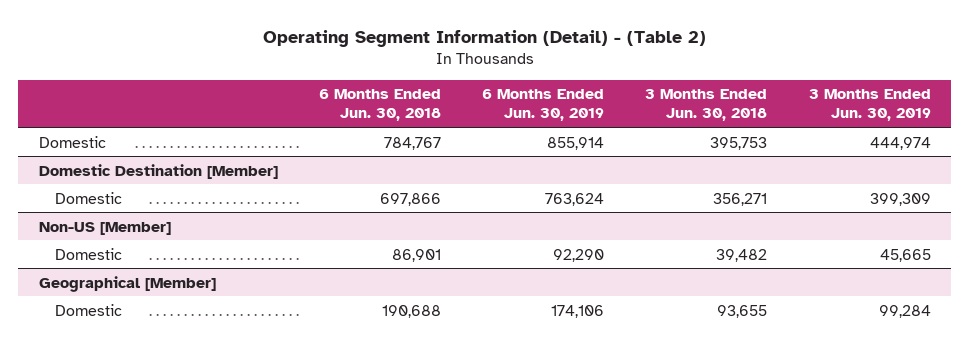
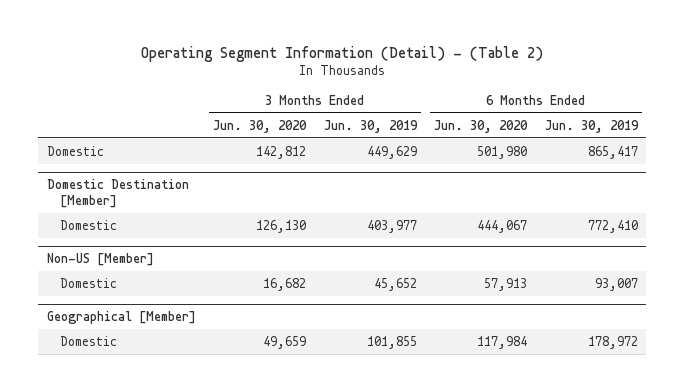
[319,89,442,122] 6 Months Ended Jun. 30, 2018 -> none
[645,89,768,122] 3 Months Ended Jun. 30, 2018 -> none
none -> [213,119,308,133] Jun. 30, 2020
none -> [434,119,529,133] Jun. 30, 2020
[547,136,605,150] 855,914 -> [587,145,638,159] 865,417
[869,136,931,150] 444,974 -> [366,145,417,159] 449,629
[545,192,605,206] 763,624 -> [587,219,638,233] 772,410
[869,192,931,206] 399,309 -> [366,219,417,233] 403,977
[553,248,605,262] 92,290 -> [594,277,638,291] 93,007
[879,248,931,262] 45,665 -> [373,277,417,291] 45,652
[551,304,605,318] 174,106 -> [587,335,638,349] 178,972
[878,304,931,318] 99,284 -> [366,335,417,349] 101,855

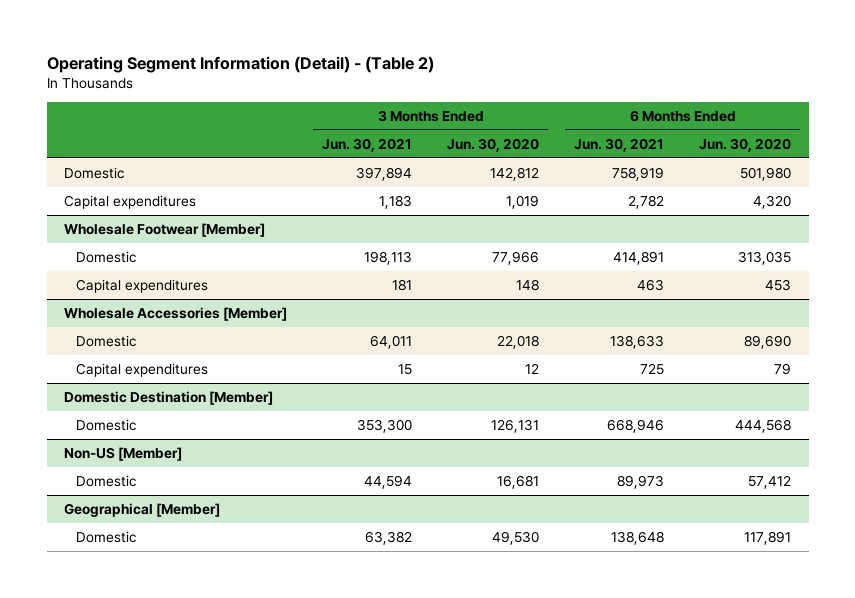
[323,119,418,133] Jun. 30, 2019 -> none
[544,119,639,133] Jun. 30, 2019 -> none
none -> [322,137,413,152] Jun. 30, 2021
none -> [574,137,665,152] Jun. 30, 2021
none -> [64,195,197,210] Capital expenditures
none -> [64,223,266,238] Wholesale Footwear [Member]
none -> [75,251,136,264] Domestic
none -> [75,279,208,294] Capital expenditures
none -> [64,307,288,322] Wholesale Accessories [Member]
none -> [75,335,136,348] Domestic
none -> [75,363,208,378] Capital expenditures
[256,219,307,233] 126,130 -> [491,419,540,434] 126,131
[477,219,528,233] 444,067 -> [735,419,792,434] 444,568
[263,277,307,291] 16,682 -> [497,475,540,490] 16,681
[484,277,528,291] 57,913 -> [748,475,792,490] 57,412
[263,335,307,349] 49,659 -> [492,531,540,546] 49,530
[477,335,528,349] 117,984 -> [744,531,792,546] 117,891

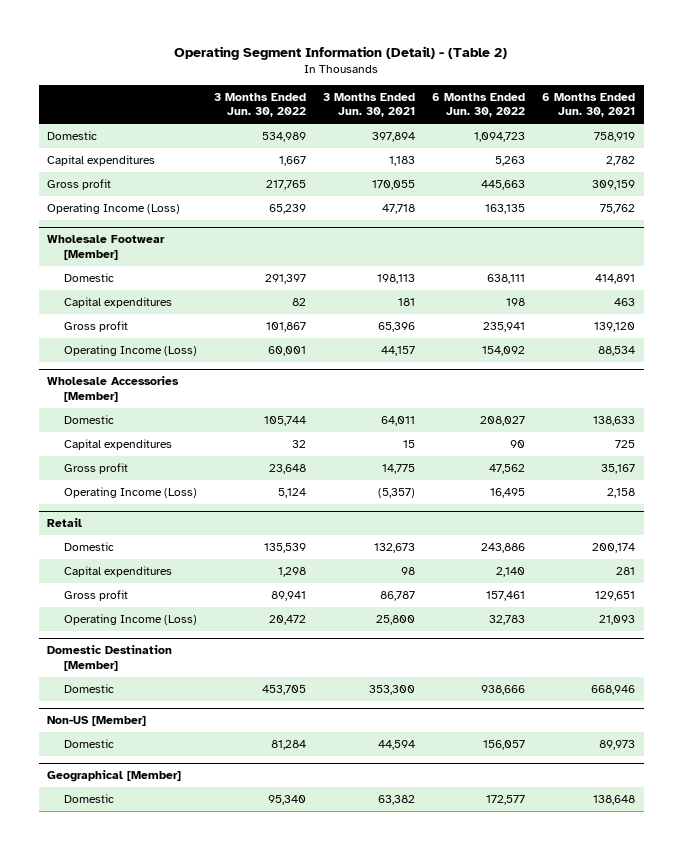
[447,137,540,152] Jun. 30, 2020 -> none
[699,137,792,152] Jun. 30, 2020 -> none
none -> [214,92,307,118] 3 Months Ended Jun. 30, 2022
none -> [432,92,526,118] 6 Months Ended Jun. 30, 2022
none -> [47,178,112,190] Gross profit
none -> [47,202,181,214] Operating Income (Loss)
none -> [64,320,129,332] Gross profit
none -> [64,344,198,356] Operating Income (Loss)
none -> [64,462,129,474] Gross profit
none -> [64,486,198,498] Operating Income (Loss)
none -> [47,518,83,528] Retail
none -> [64,541,115,551] Domestic
none -> [64,565,173,577] Capital expenditures
none -> [64,589,129,601] Gross profit
none -> [64,613,198,625] Operating Income (Loss)

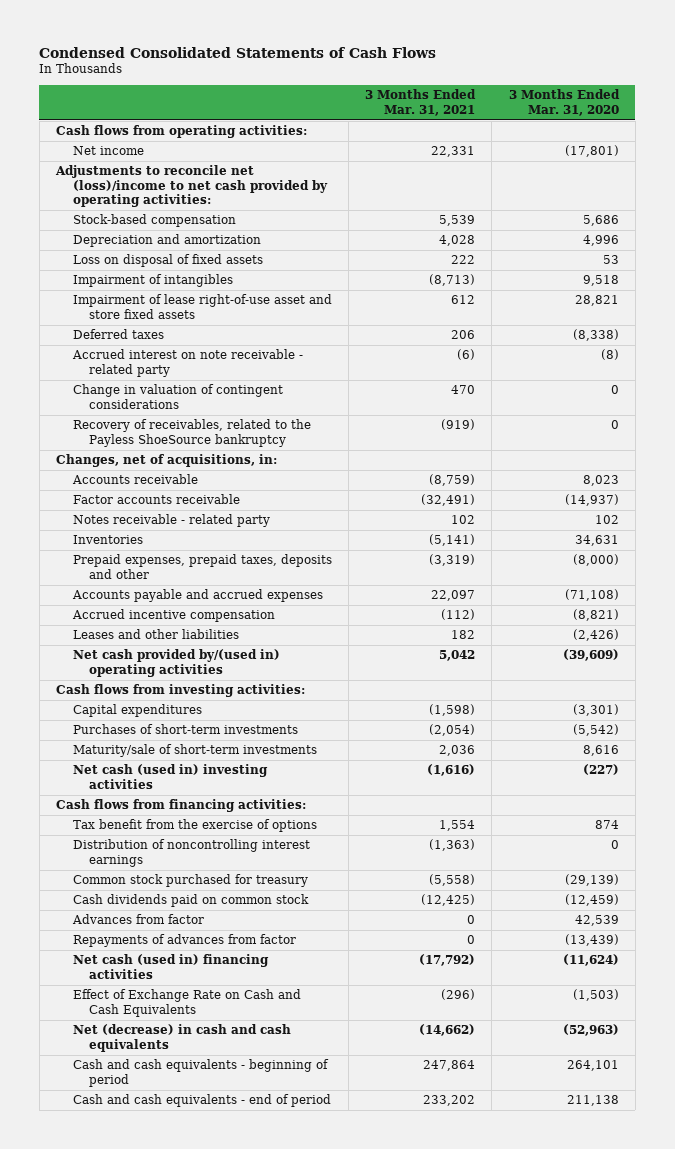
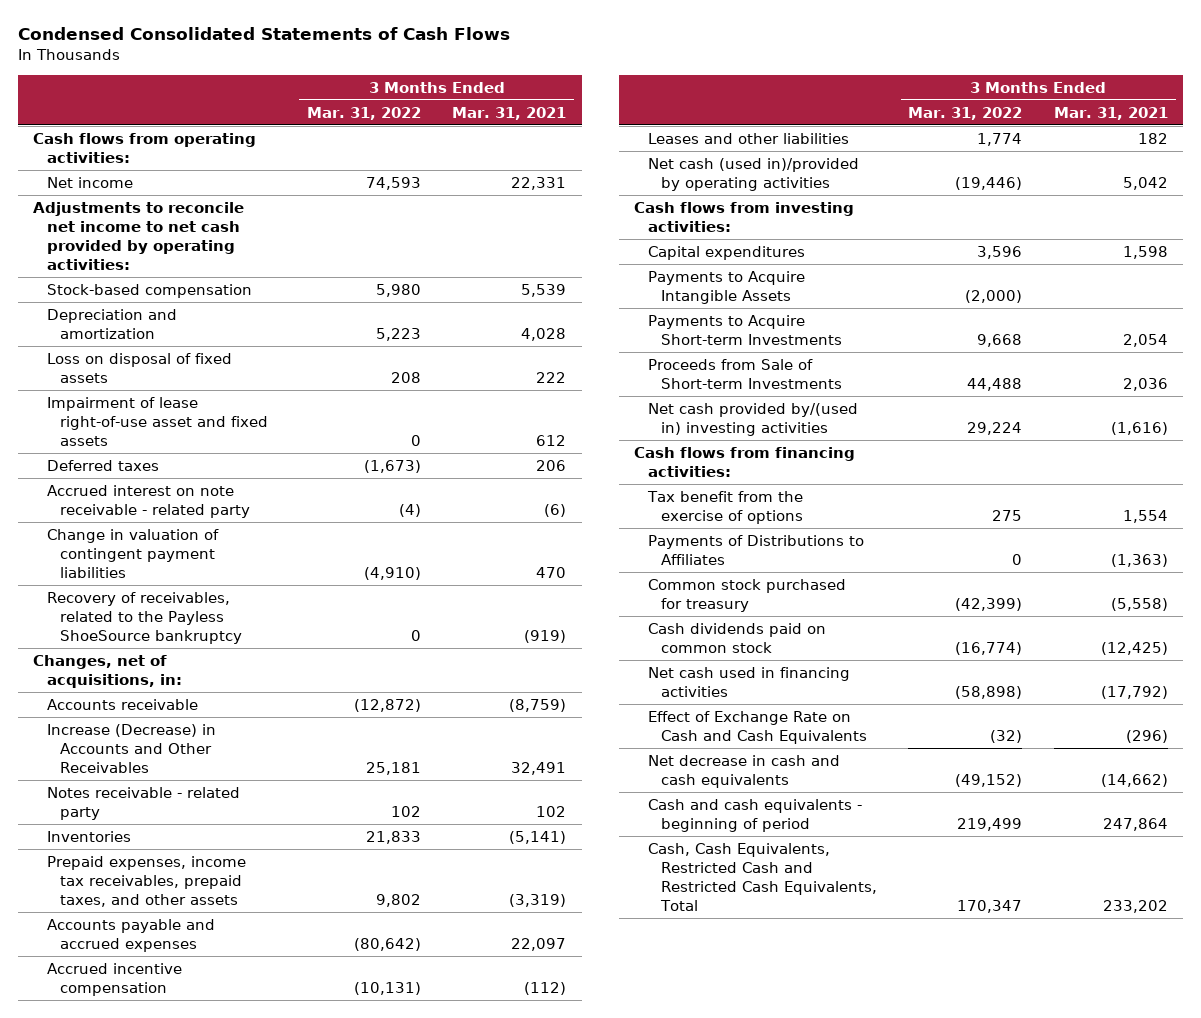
[508,89,620,116] 3 Months Ended Mar. 31, 2020 -> none
none -> [307,106,422,120] Mar. 31, 2022
[55,165,328,208] Adjustments to reconcile net (loss)/income to net cash provided by operating activities: -> [33,201,245,270] Adjustments to reconcile net income to net cash provided by operating activities:
[72,274,233,288] Impairment of intangibles -> none
[72,294,332,319] Impairment of lease right-of-use asset and store fixed assets -> [46,396,269,446] Impairment of lease right-of-use asset and fixed assets
[72,384,283,409] Change in valuation of contingent considerations -> [46,528,219,578] Change in valuation of contingent payment liabilities
[72,494,240,505] Factor accounts receivable -> none
none -> [46,723,216,773] Increase (Decrease) in Accounts and Other Receivables
[72,554,332,579] Prepaid expenses, prepaid taxes, deposits and other -> [46,855,246,907] Prepaid expenses, income tax receivables, prepaid taxes, and other assets
[72,649,280,677] Net cash provided by/(used in) operating activities -> [647,157,859,191] Net cash (used in)/provided by operating activities
[72,724,298,735] Purchases of short-term investments -> none
[429,704,476,717] (1,598) -> [1122,245,1168,259] 1,598
none -> [647,270,805,304] Payments to Acquire Intangible Assets
none -> [647,314,843,345] Payments to Acquire Short-term Investments
[72,744,317,758] Maturity/sale of short-term investments -> [647,358,843,389] Proceeds from Sale of Short-term Investments
[72,764,268,789] Net cash (used in) investing activities -> [647,402,858,436] Net cash provided by/(used in) investing activities
[72,839,310,867] Distribution of noncontrolling interest earnings -> [647,534,864,565] Payments of Distributions to Affiliates
[71,914,204,925] Advances from factor -> none
[72,934,296,948] Repayments of advances from factor -> none
[72,954,269,979] Net cash (used in) financing activities -> [647,666,850,697] Net cash used in financing activities
[72,1024,291,1052] Net (decrease) in cash and cash equivalents -> [647,754,840,788] Net decrease in cash and cash equivalents
[72,1094,331,1108] Cash and cash equivalents - end of period -> [647,842,878,911] Cash, Cash Equivalents, Restricted Cash and Restricted Cash Equivalents, Total

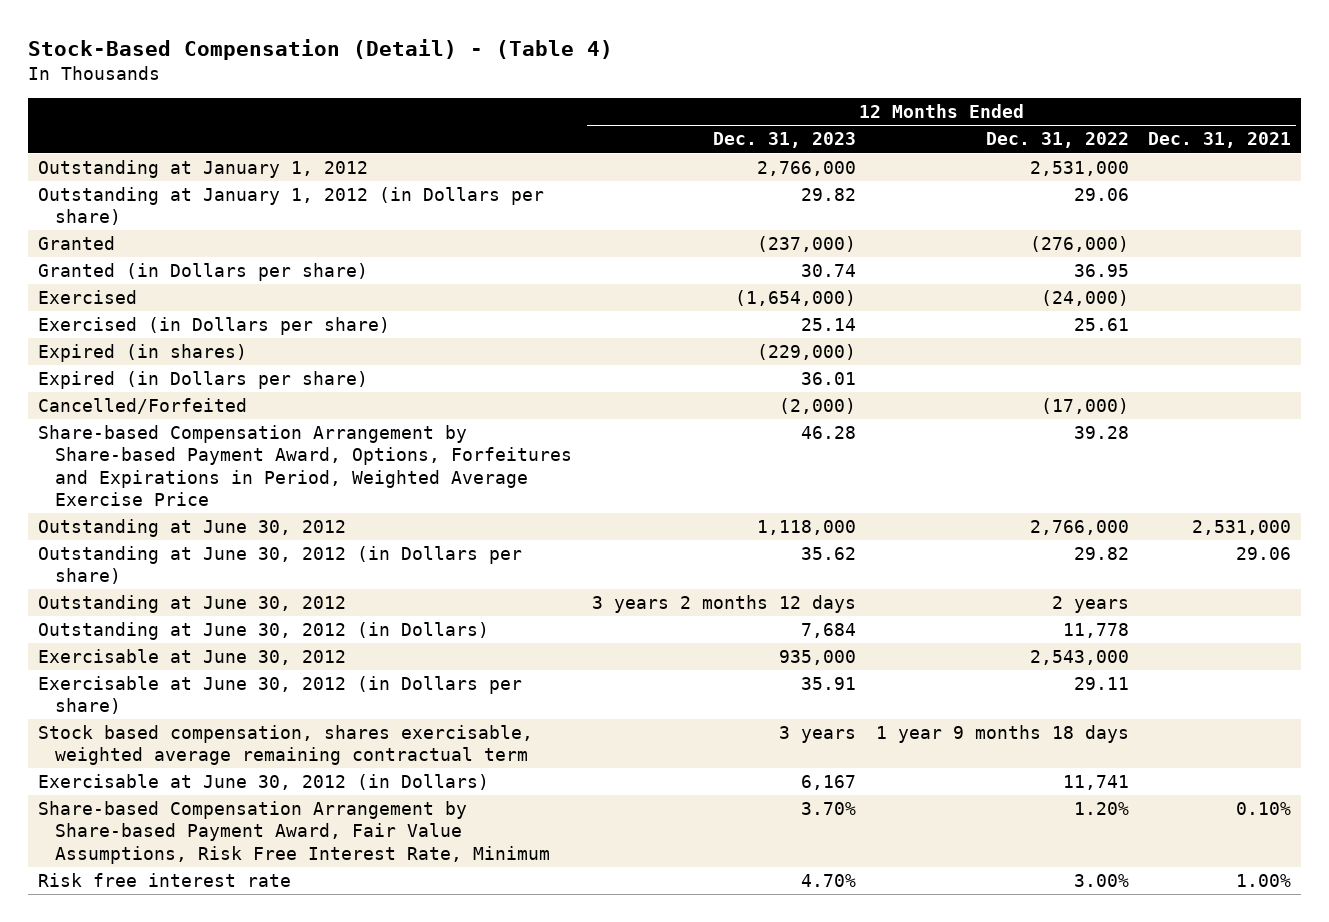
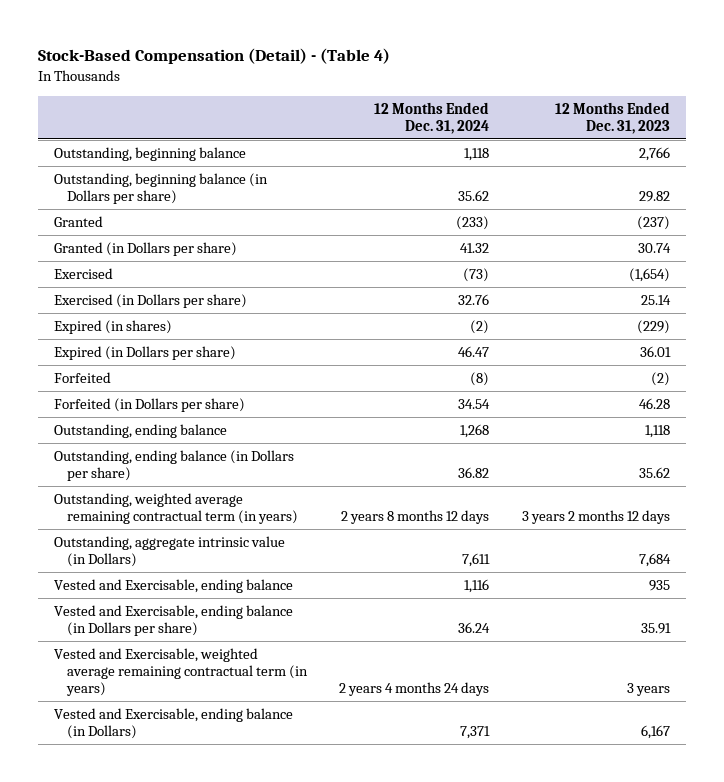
[985,132,1129,149] Dec. 31, 2022 -> none
[1148,132,1292,149] Dec. 31, 2021 -> none
none -> [374,101,490,134] 12 Months Ended Dec. 31, 2024
[37,160,368,179] Outstanding at January 1, 2012 -> none
none -> [53,147,246,162] Outstanding, beginning balance
[37,187,544,226] Outstanding at January 1, 2012 (in Dollars per share) -> [53,173,268,205] Outstanding, beginning balance (in Dollars per share)
[756,236,856,253] (237,000) -> [636,216,670,231] (237)
[734,290,856,307] (1,654,000) -> [628,268,670,283] (1,654)
[756,344,856,361] (229,000) -> [636,320,670,335] (229)
[37,519,346,538] Outstanding at June 30, 2012 -> none
[37,649,346,666] Exercisable at June 30, 2012 -> none
[37,801,551,864] Share-based Compensation Arrangement by Share-based Payment Award, Fair Value Assumptions, Risk Free Interest Rate, Minimum -> none
[37,873,291,888] Risk free interest rate -> none
[37,398,247,415] Cancelled/Forfeited -> [53,372,111,384] Forfeited
[778,398,856,415] (2,000) -> [650,372,670,387] (2)
[37,425,573,506] Share-based Compensation Arrangement by Share-based Payment Award, Options, Forfeitures and Expirations in Period, Weighted Average Exercise Price -> [53,398,245,413] Forfeited (in Dollars per share)
none -> [53,424,227,439] Outstanding, ending balance
[37,546,522,585] Outstanding at June 30, 2012 (in Dollars per share) -> [53,450,294,482] Outstanding, ending balance (in Dollars per share)
[37,595,346,614] Outstanding at June 30, 2012 -> [53,493,299,525] Outstanding, weighted average remaining contractual term (in years)
[37,622,489,641] Outstanding at June 30, 2012 (in Dollars) -> [53,536,285,568] Outstanding, aggregate intrinsic value (in Dollars)
none -> [53,579,293,594] Vested and Exercisable, ending balance
[37,676,522,715] Exercisable at June 30, 2012 (in Dollars per share) -> [53,605,293,637] Vested and Exercisable, ending balance (in Dollars per share)
[37,725,533,766] Stock based compensation, shares exercisable, weighted average remaining contractual term -> [53,648,309,697] Vested and Exercisable, weighted average remaining contractual term (in years)
[37,774,489,791] Exercisable at June 30, 2012 (in Dollars) -> [53,708,293,740] Vested and Exercisable, ending balance (in Dollars)

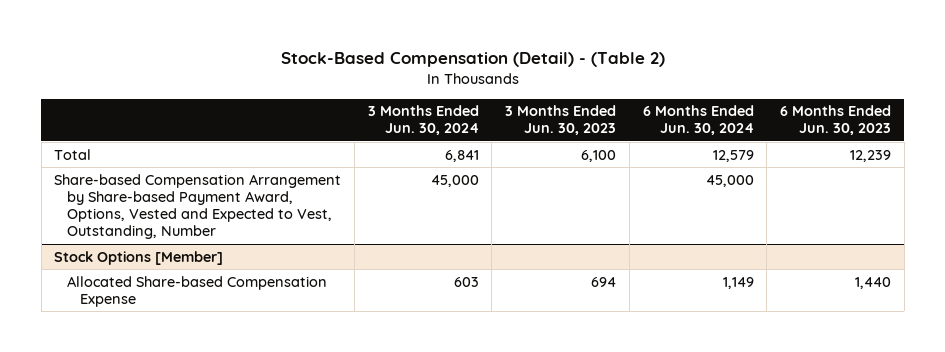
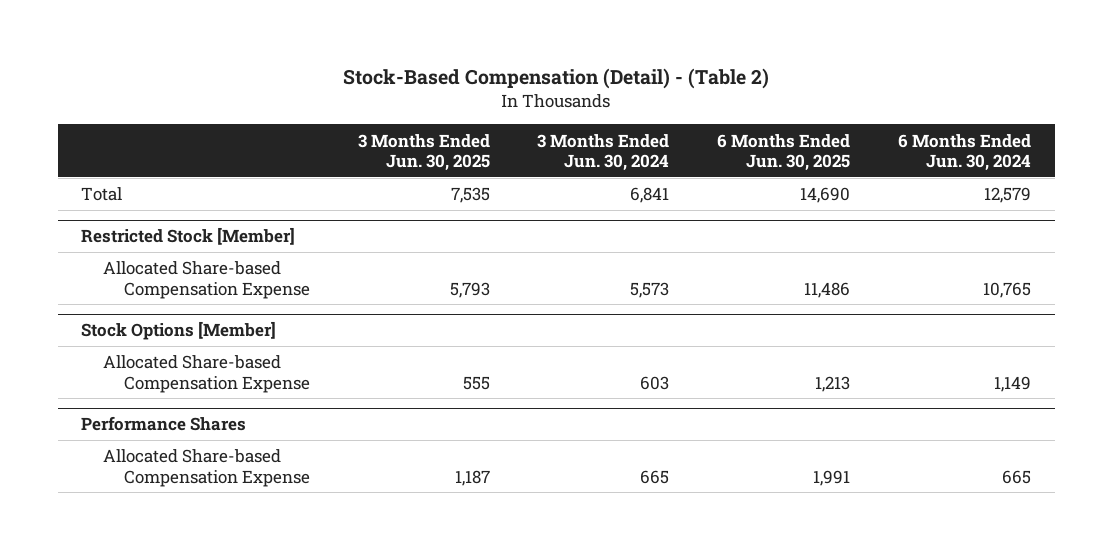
[505,105,617,136] 3 Months Ended Jun. 30, 2023 -> none
[780,105,892,136] 6 Months Ended Jun. 30, 2023 -> none
none -> [357,133,490,171] 3 Months Ended Jun. 30, 2025
none -> [717,133,851,171] 6 Months Ended Jun. 30, 2025
[54,173,342,240] Share-based Compensation Arrangement by Share-based Payment Award, Options, Vested and Expected to Vest, Outstanding, Number -> none
none -> [81,227,296,246] Restricted Stock [Member]
none -> [102,261,311,299] Allocated Share-based Compensation Expense
none -> [81,416,247,432] Performance Shares
none -> [102,449,311,487] Allocated Share-based Compensation Expense

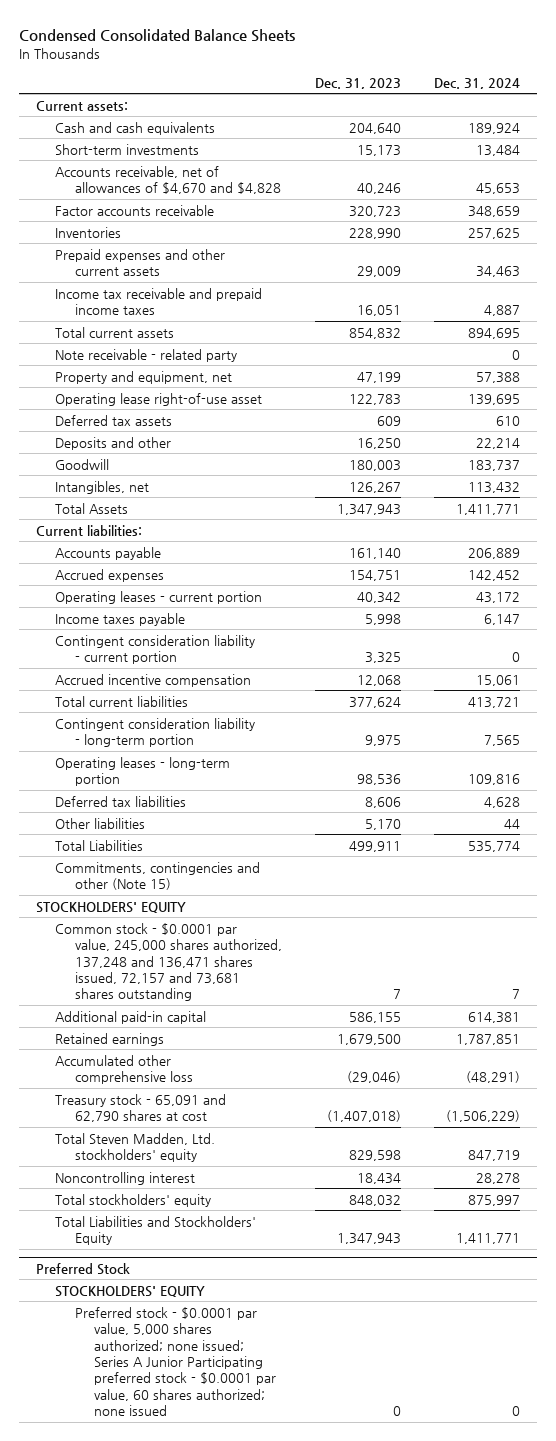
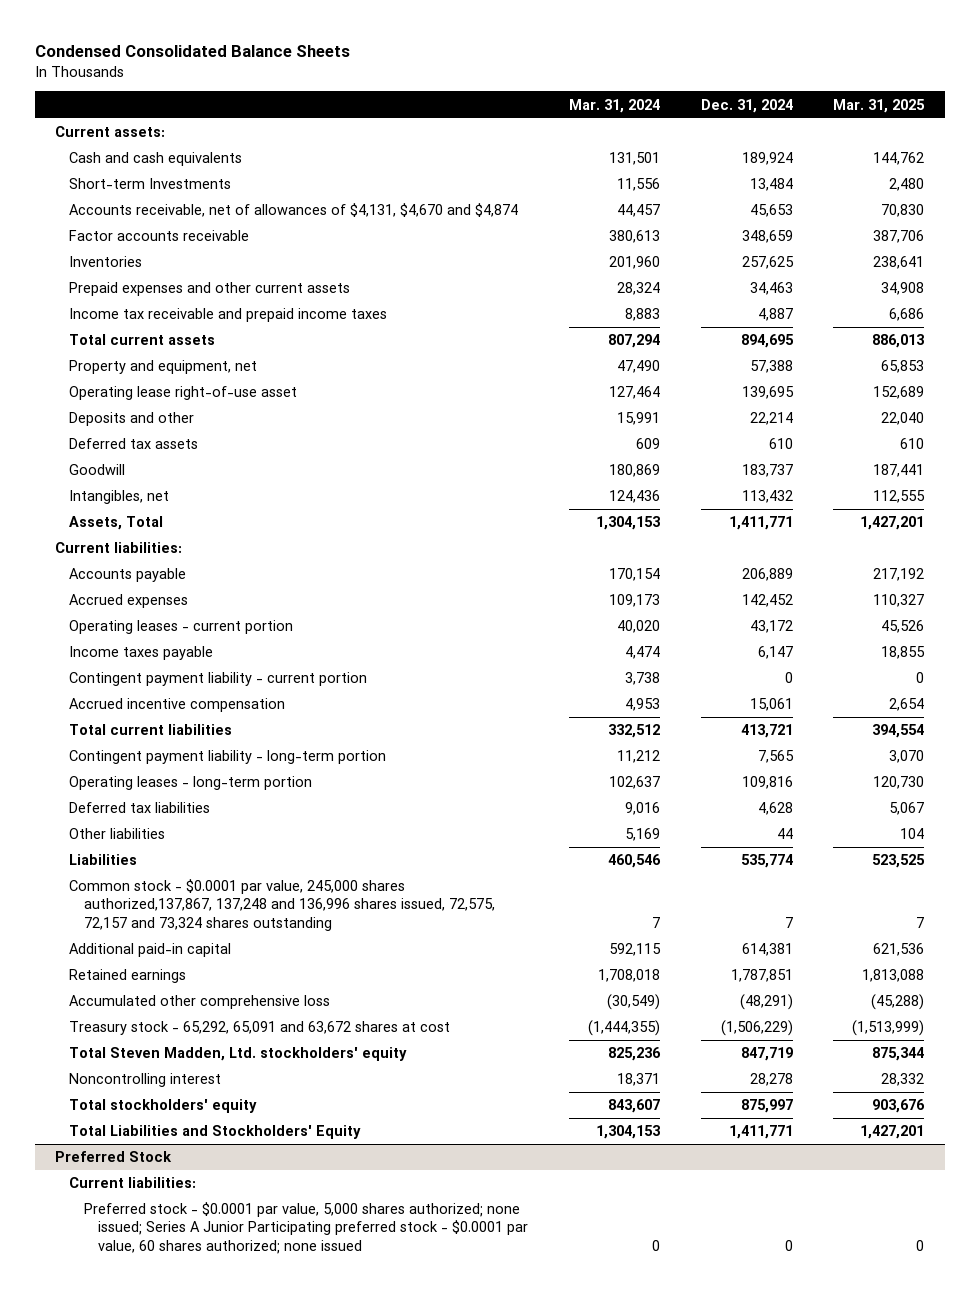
[315,77,402,89] Dec. 31, 2023 -> none
none -> [568,98,660,113] Mar. 31, 2024
none -> [833,98,926,113] Mar. 31, 2025
[55,143,200,155] Short-term investments -> [69,178,232,190] Short-term Investments
[55,165,281,195] Accounts receivable, net of allowances of $4,670 and $4,828 -> [69,203,519,218] Accounts receivable, net of allowances of $4,131, $4,670 and $4,874
[55,348,238,362] Note receivable - related party -> none
[55,414,173,426] Deferred tax assets -> [69,438,199,450] Deferred tax assets
[55,502,129,514] Total Assets -> [69,516,164,531] Assets, Total
[55,634,256,665] Contingent consideration liability - current portion -> [69,672,368,687] Contingent payment liability - current portion
[55,717,256,748] Contingent consideration liability - long-term portion -> [69,750,387,765] Contingent payment liability - long-term portion
[55,861,261,891] Commitments, contingencies and other (Note 15) -> none
[36,901,187,913] STOCKHOLDERS' EQUITY -> none
[55,839,144,851] Total Liabilities -> [69,854,138,866] Liabilities
[55,922,282,1002] Common stock - $0.0001 par value, 245,000 shares authorized, 137,248 and 136,471 shares issued, 72,157 and 73,681 shares outstanding -> [69,879,495,931] Common stock - $0.0001 par value, 245,000 shares authorized,137,867, 137,248 and 136,996 shares issued, 72,575, 72,157 and 73,324 shares outstanding
[55,1093,227,1123] Treasury stock - 65,091 and 62,790 shares at cost -> [69,1021,451,1036] Treasury stock - 65,292, 65,091 and 63,672 shares at cost
[55,1285,206,1297] STOCKHOLDERS' EQUITY -> none
none -> [69,1177,197,1189] Current liabilities:

